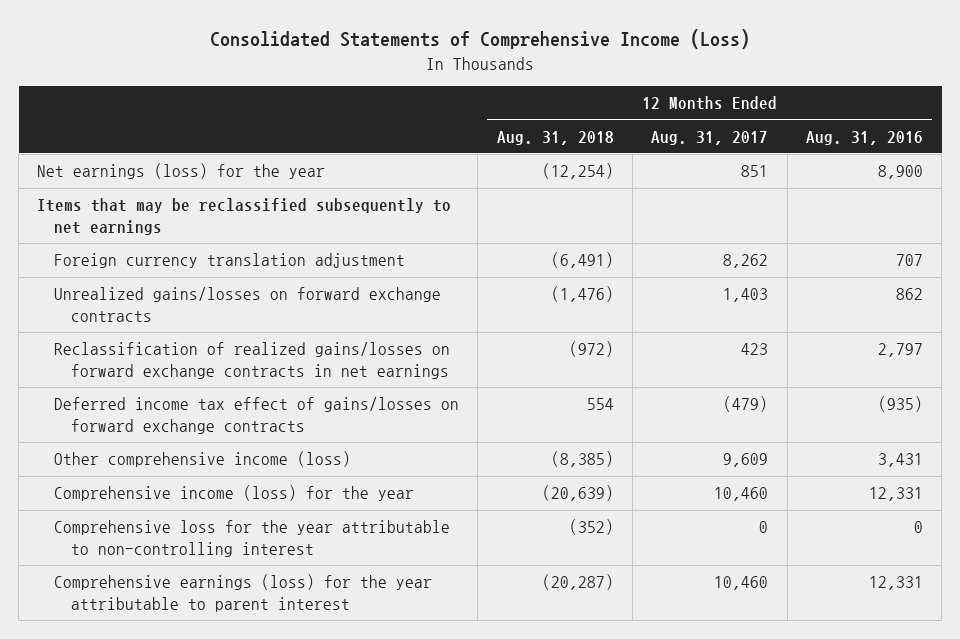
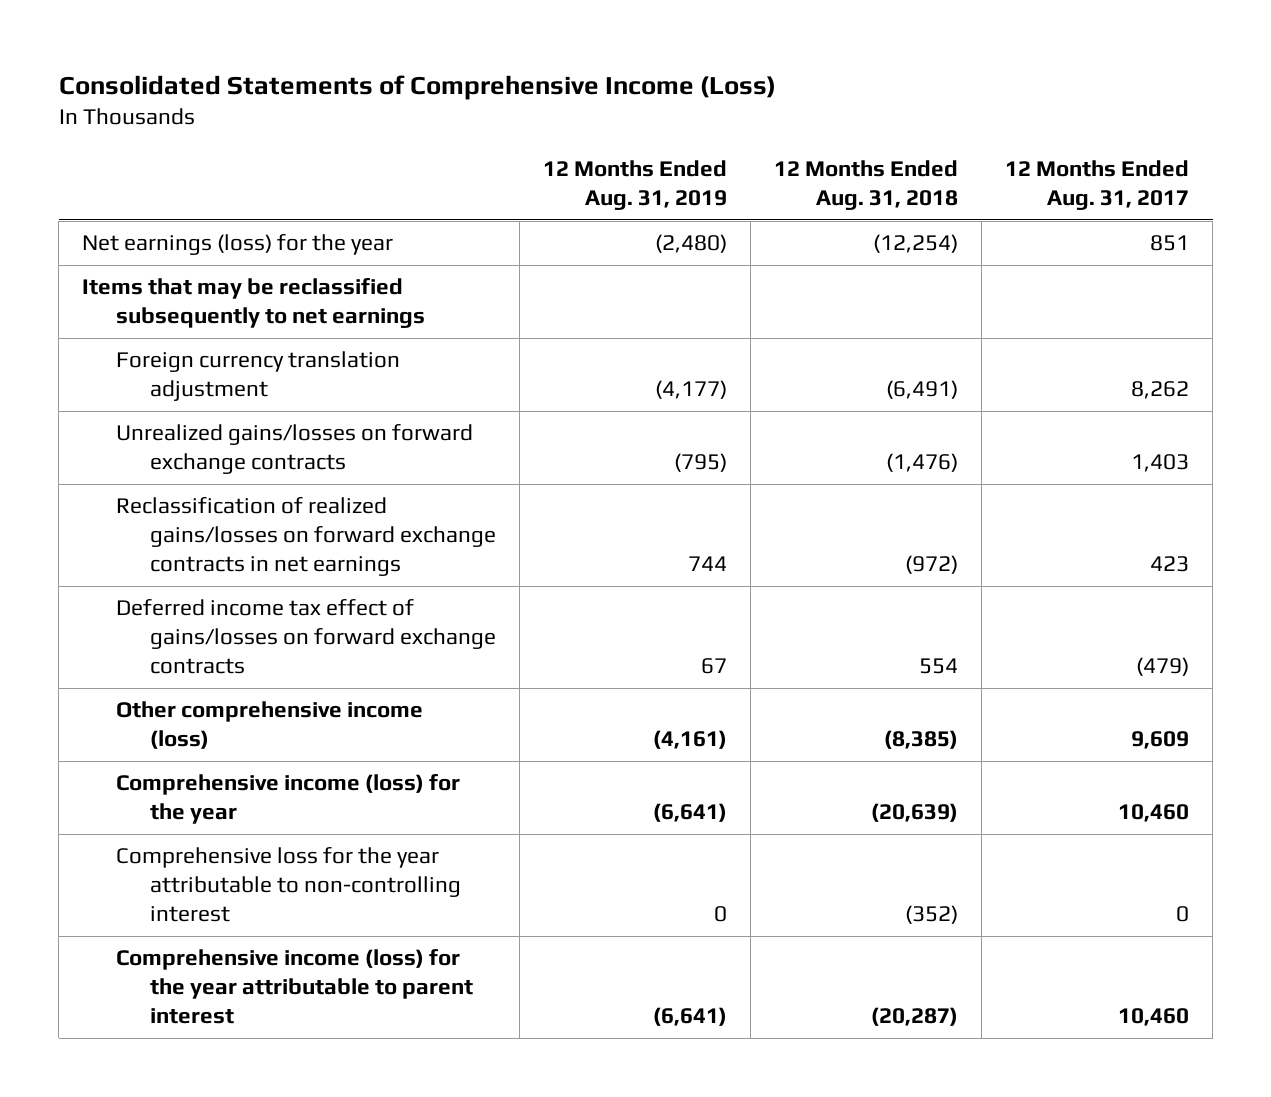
[805,130,923,145] Aug. 31, 2016 -> none
none -> [542,160,727,211] 12 Months Ended Aug. 31, 2019
[54,574,433,612] Comprehensive earnings (loss) for the year attributable to parent interest -> [115,949,473,1025] Comprehensive income (loss) for the year attributable to parent interest

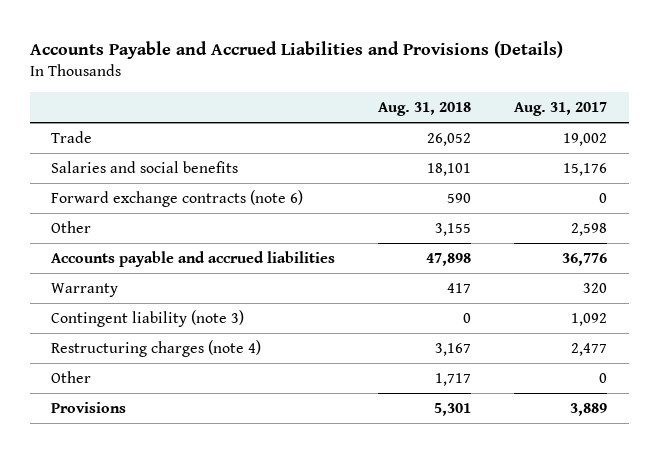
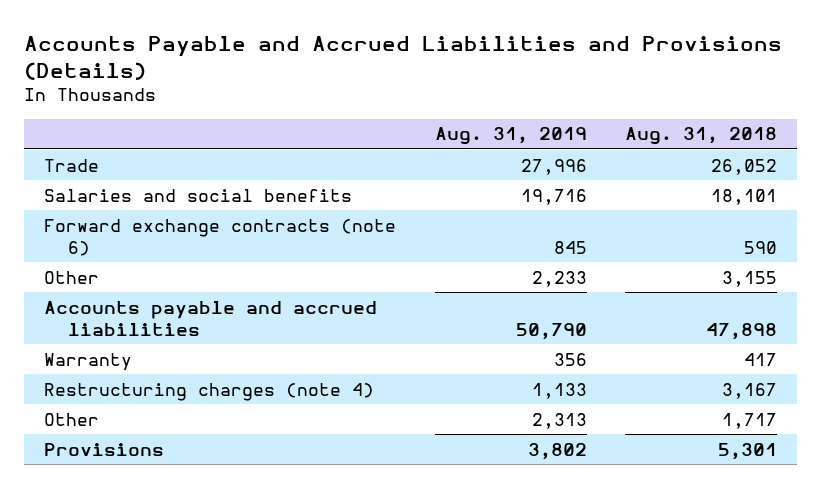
[514,102,608,117] Aug. 31, 2017 -> none
none -> [434,127,587,146] Aug. 31, 2019
[51,310,245,328] Contingent liability (note 3) -> none

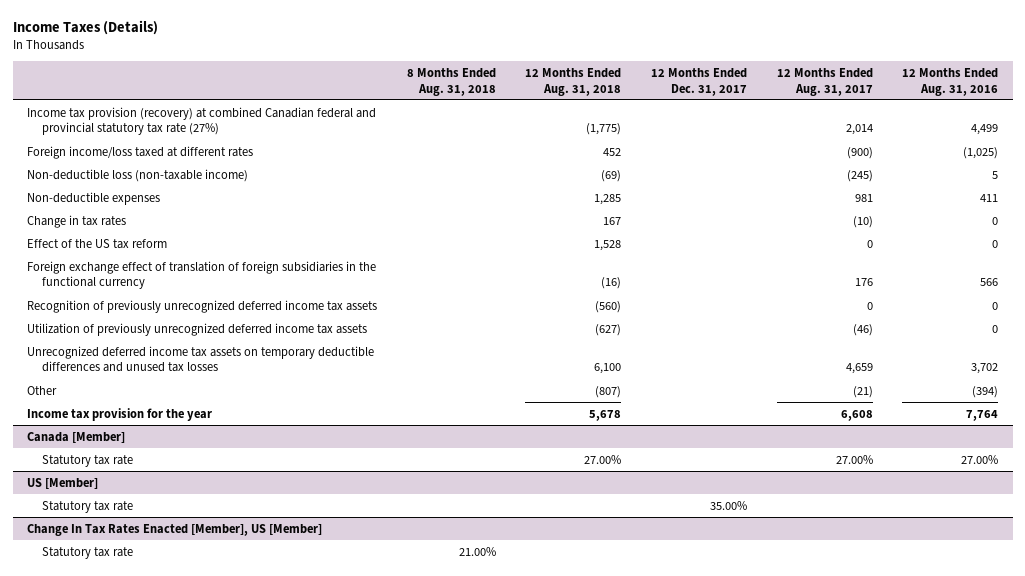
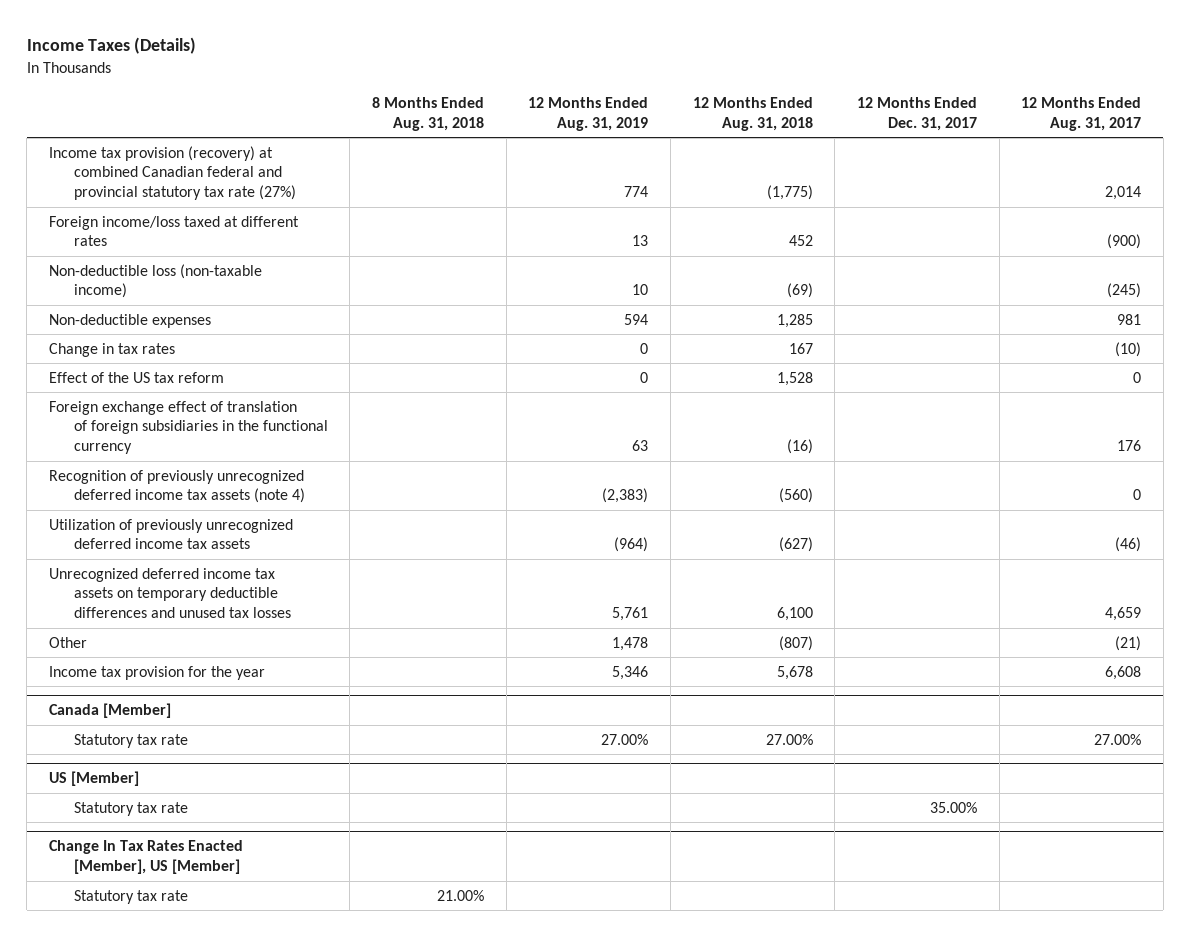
[902,67,999,96] 12 Months Ended Aug. 31, 2016 -> none
none -> [528,97,649,131] 12 Months Ended Aug. 31, 2019
[27,299,378,313] Recognition of previously unrecognized deferred income tax assets -> [48,469,305,504] Recognition of previously unrecognized deferred income tax assets (note 4)

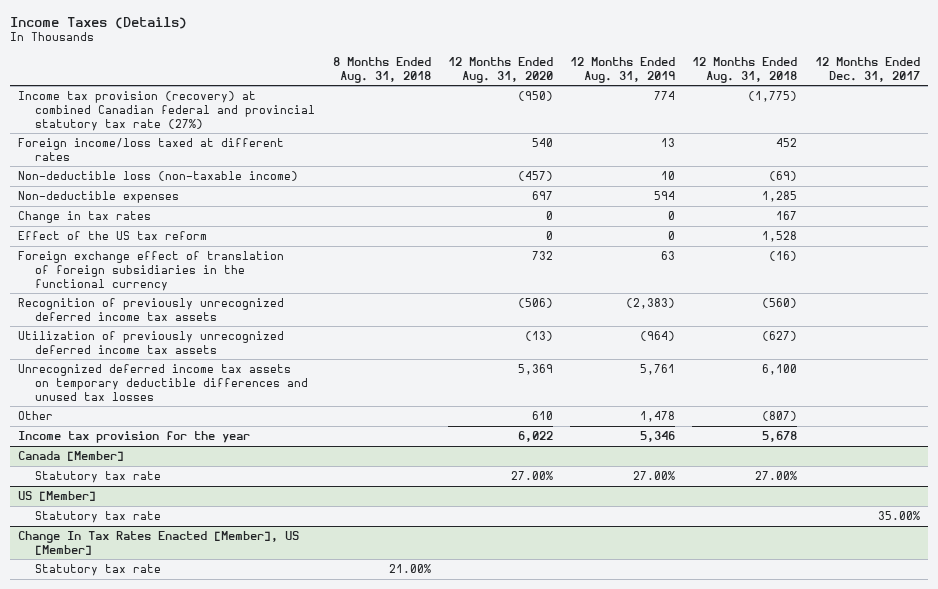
[1021,97,1142,131] 12 Months Ended Aug. 31, 2017 -> none
none -> [447,56,553,83] 12 Months Ended Aug. 31, 2020
[48,469,305,504] Recognition of previously unrecognized deferred income tax assets (note 4) -> [18,297,285,321] Recognition of previously unrecognized deferred income tax assets

